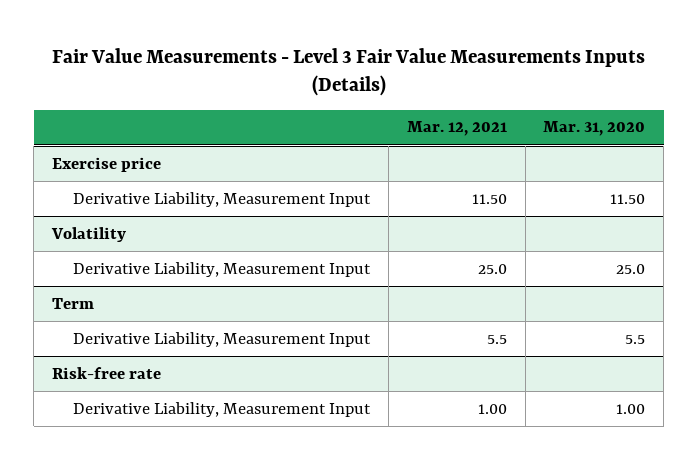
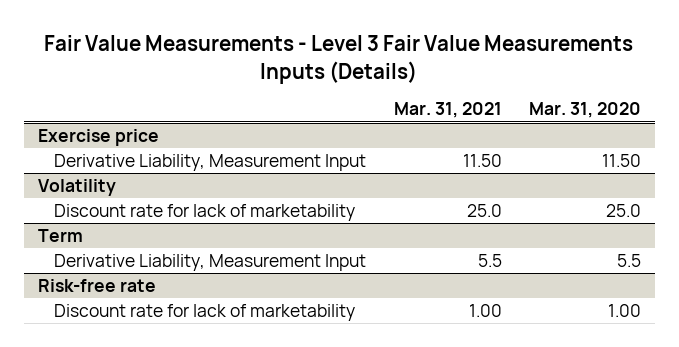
[406,121,507,137] Mar. 12, 2021 -> none
none -> [393,102,502,119] Mar. 31, 2021
[73,261,372,277] Derivative Liability, Measurement Input -> none
none -> [54,204,356,222] Discount rate for lack of marketability
[73,401,372,417] Derivative Liability, Measurement Input -> none
none -> [54,304,356,322] Discount rate for lack of marketability

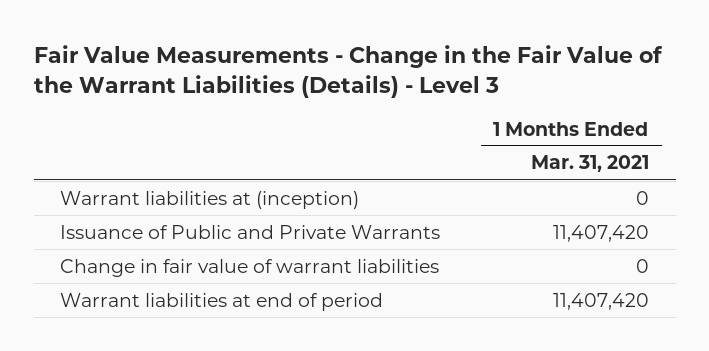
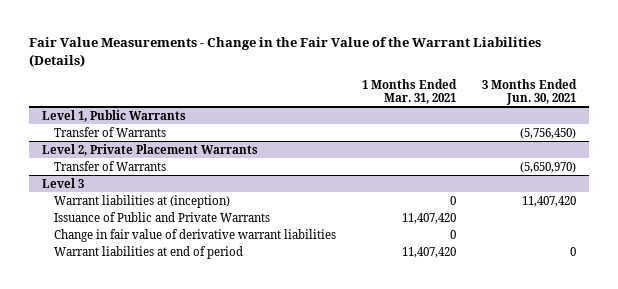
[33,45,663,99] Fair Value Measurements - Change in the Fair Value of the Warrant Liabilities (Details) - Level 3 -> [29,36,542,67] Fair Value Measurements - Change in the Fair Value of the Warrant Liabilities (Details)
none -> [481,78,577,105] 3 Months Ended Jun. 30, 2021
none -> [42,109,187,122] Level 1, Public Warrants
none -> [53,126,166,137] Transfer of Warrants
none -> [42,143,259,156] Level 2, Private Placement Warrants
none -> [53,160,166,171] Transfer of Warrants
none -> [42,177,85,188] Level 3
[60,258,440,277] Change in fair value of warrant liabilities -> [53,228,336,242] Change in fair value of derivative warrant liabilities

